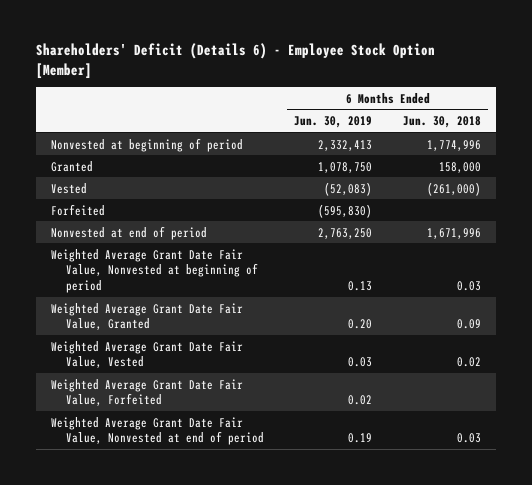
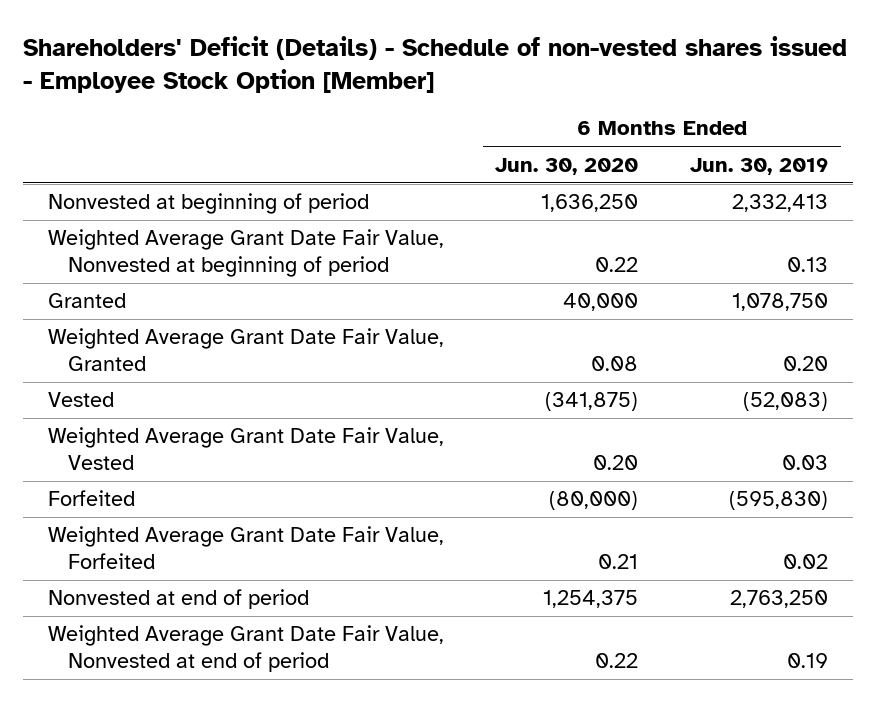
[35,43,435,79] Shareholders' Deficit (Details 6) - Employee Stock Option [Member] -> [22,35,847,93] Shareholders' Deficit (Details) - Schedule of non-vested shares issued - Employee Stock Option [Member]
[402,116,481,129] Jun. 30, 2018 -> none
none -> [495,157,639,175] Jun. 30, 2020
[51,160,94,172] Granted -> [48,293,127,309] Granted
[51,182,88,194] Vested -> [48,392,115,408] Vested
[51,203,106,216] Forfeited -> [48,490,136,507] Forfeited
[51,225,208,240] Nonvested at end of period -> [48,589,310,610] Nonvested at end of period

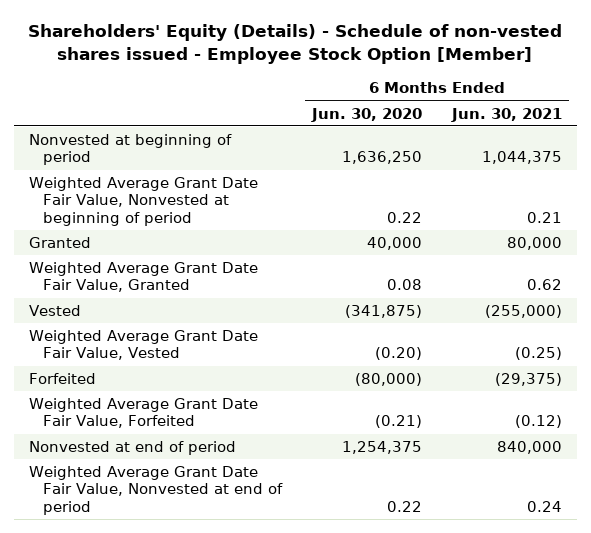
[22,35,847,93] Shareholders' Deficit (Details) - Schedule of non-vested shares issued - Employee Stock Option [Member] -> [28,24,563,65] Shareholders' Equity (Details) - Schedule of non-vested shares issued - Employee Stock Option [Member]
[689,157,828,175] Jun. 30, 2019 -> none
none -> [450,107,562,122] Jun. 30, 2021
[593,455,639,471] 0.20 -> [375,347,423,361] (0.20)
[598,554,639,570] 0.21 -> [375,415,423,429] (0.21)

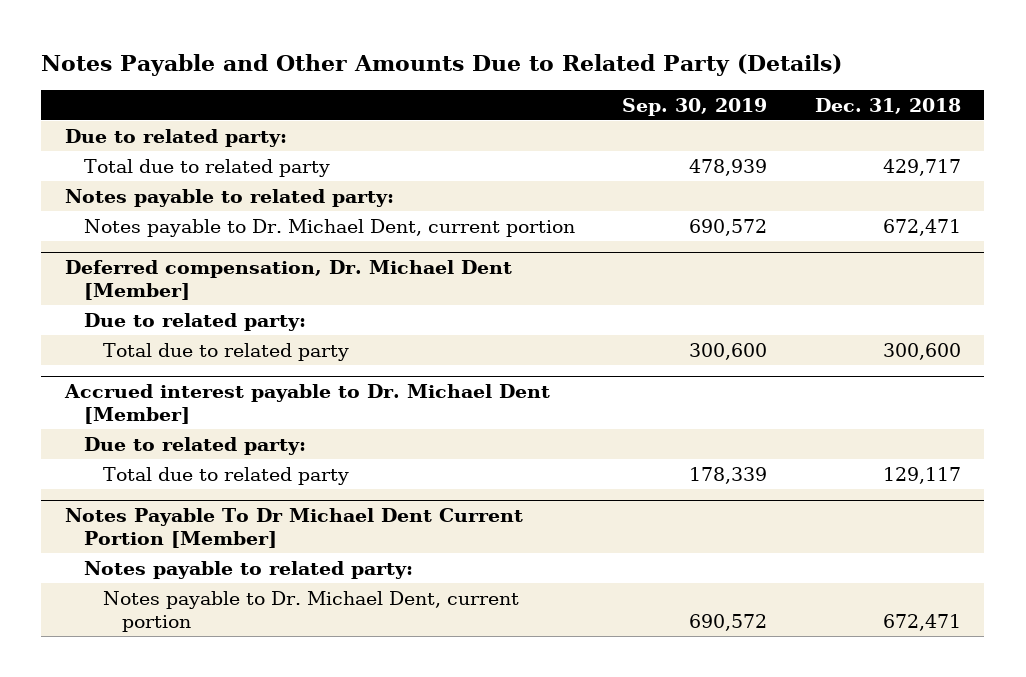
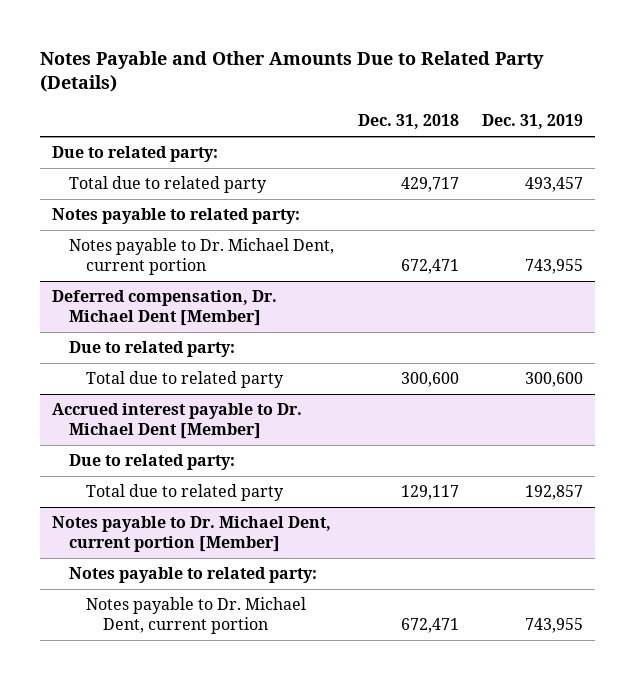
[622,97,768,116] Sep. 30, 2019 -> none
none -> [482,114,584,130] Dec. 31, 2019
[65,508,524,548] Notes Payable To Dr Michael Dent Current Portion [Member] -> [52,516,332,552] Notes payable to Dr. Michael Dent, current portion [Member]

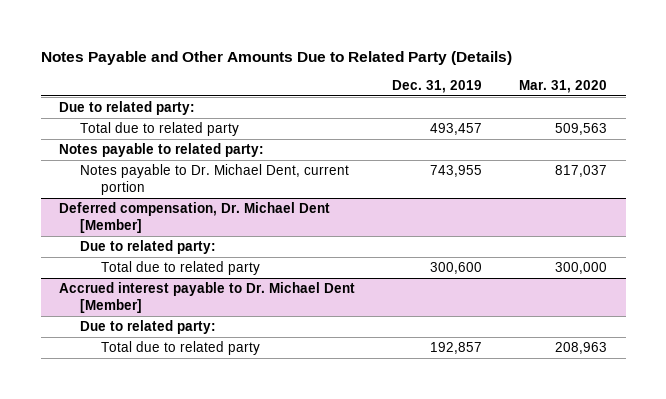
[357,114,459,130] Dec. 31, 2018 -> none
none -> [519,79,608,93] Mar. 31, 2020
[52,516,332,552] Notes payable to Dr. Michael Dent, current portion [Member] -> none
[69,567,318,584] Notes payable to related party: -> none
[86,597,307,634] Notes payable to Dr. Michael Dent, current portion -> none

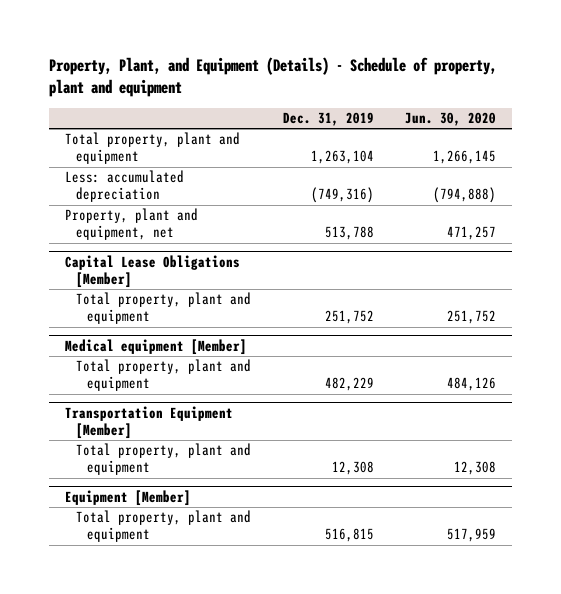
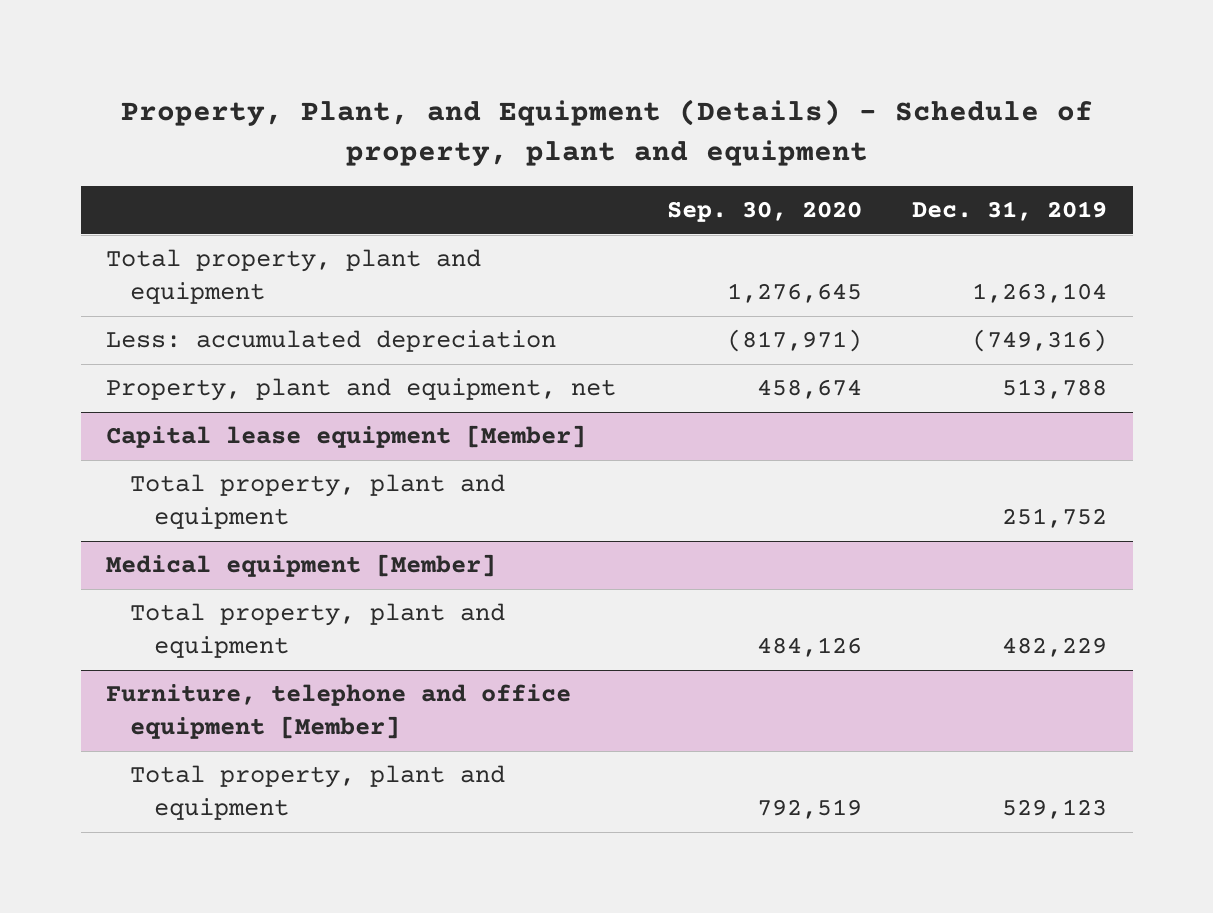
[405,112,497,127] Jun. 30, 2020 -> none
none -> [666,201,862,223] Sep. 30, 2020
[64,254,240,288] Capital Lease Obligations [Member] -> [106,425,587,449] Capital lease equipment [Member]
[64,405,233,439] Transportation Equipment [Member] -> none
[64,489,191,506] Equipment [Member] -> none
[75,510,251,543] Total property, plant and equipment -> none
none -> [106,684,572,740] Furniture, telephone and office equipment [Member]
[331,461,374,476] 12,308 -> [1002,799,1108,820] 529,123

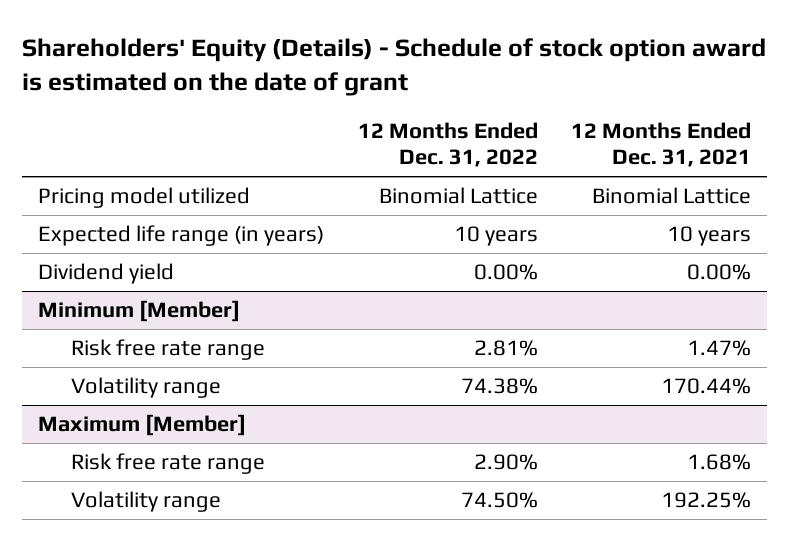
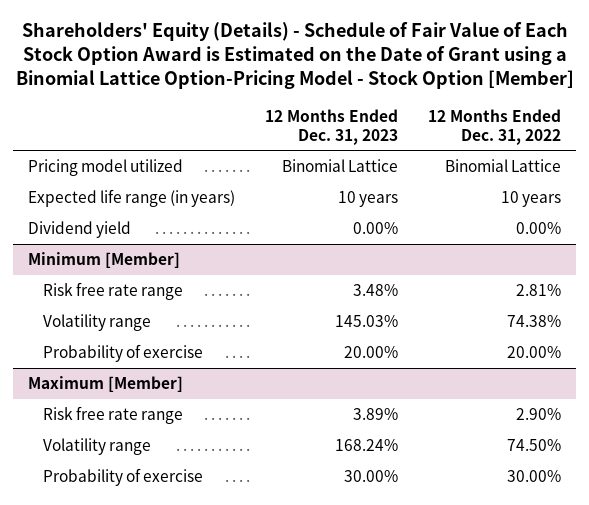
[21,37,766,97] Shareholders' Equity (Details) - Schedule of stock option award is estimated on the date of grant -> [15,21,574,90] Shareholders' Equity (Details) - Schedule of Fair Value of Each Stock Option Award is Estimated on the Date of Grant using a Binomial Lattice Option-Pricing Model - Stock Option [Member]
[570,121,751,168] 12 Months Ended Dec. 31, 2021 -> none
none -> [265,108,399,145] 12 Months Ended Dec. 31, 2023
none -> [43,343,204,362] Probability of exercise
none -> [43,467,204,486] Probability of exercise

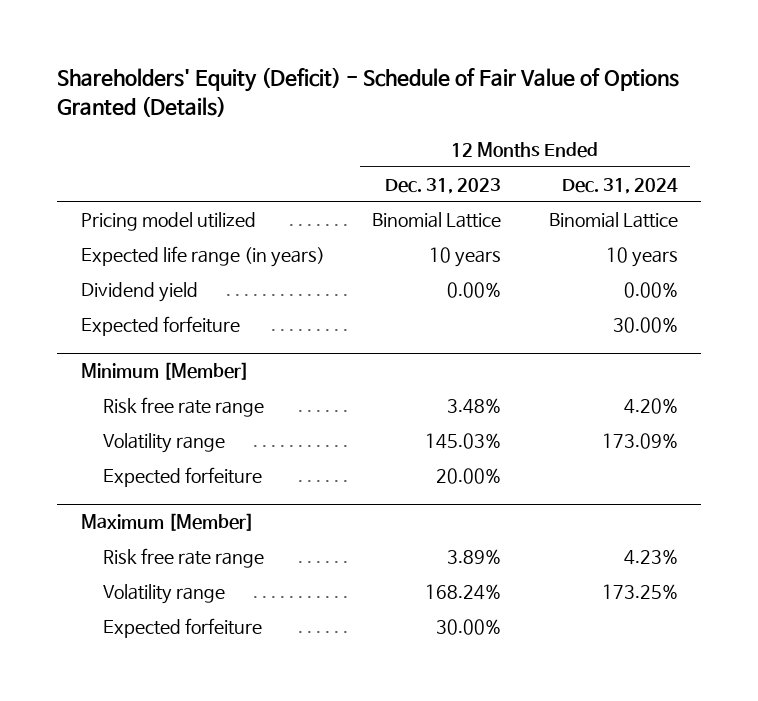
[15,21,574,90] Shareholders' Equity (Details) - Schedule of Fair Value of Each Stock Option Award is Estimated on the Date of Grant using a Binomial Lattice Option-Pricing Model - Stock Option [Member] -> [56,67,679,117] Shareholders' Equity (Deficit) - Schedule of Fair Value of Options Granted (Details)
[428,108,562,145] 12 Months Ended Dec. 31, 2022 -> none
none -> [561,177,678,194] Dec. 31, 2024
none -> [80,315,240,336] Expected forfeiture
[43,343,204,362] Probability of exercise -> none
none -> [103,466,263,487] Expected forfeiture
[43,467,204,486] Probability of exercise -> none
none -> [103,617,263,638] Expected forfeiture

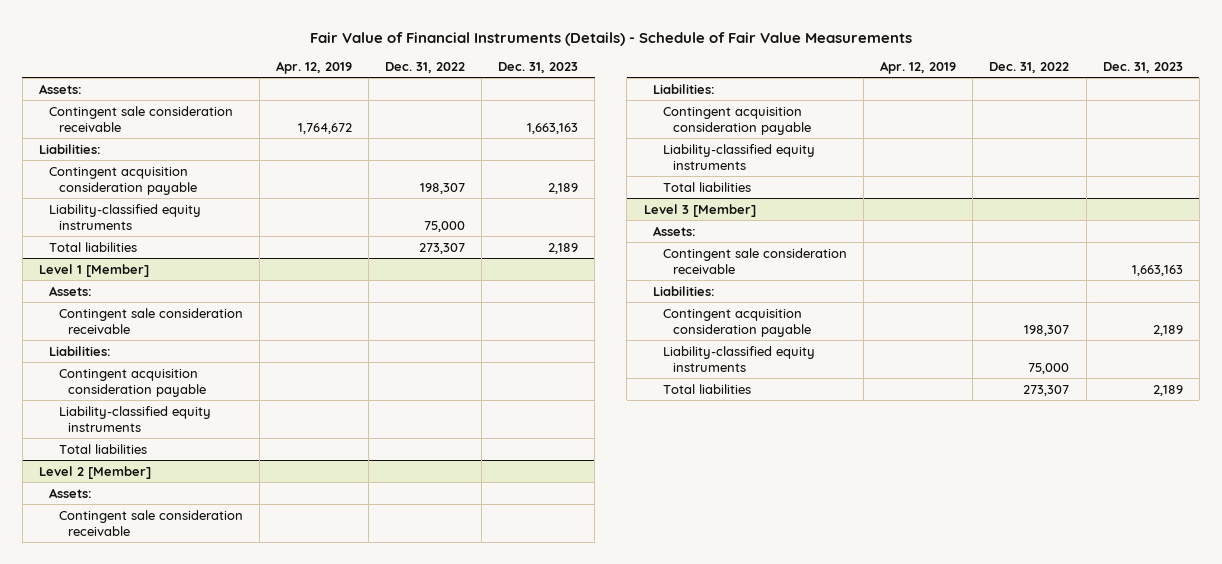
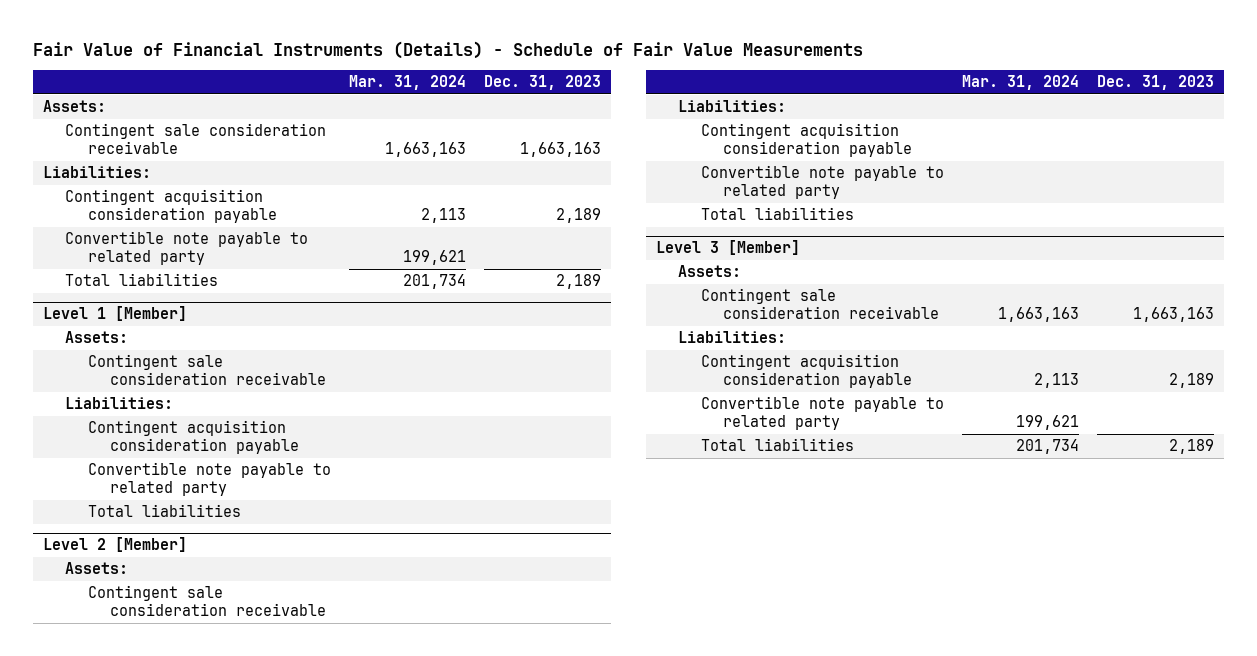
[275,60,352,74] Apr. 12, 2019 -> none
[384,61,465,73] Dec. 31, 2022 -> none
none -> [349,75,467,91] Mar. 31, 2024
[48,203,201,230] Liability-classified equity instruments -> [65,231,309,266] Convertible note payable to related party
[58,405,211,432] Liability-classified equity instruments -> [87,462,331,497] Convertible note payable to related party
[663,143,816,170] Liability-classified equity instruments -> [700,165,944,200] Convertible note payable to related party
[663,345,816,372] Liability-classified equity instruments -> [700,396,944,431] Convertible note payable to related party

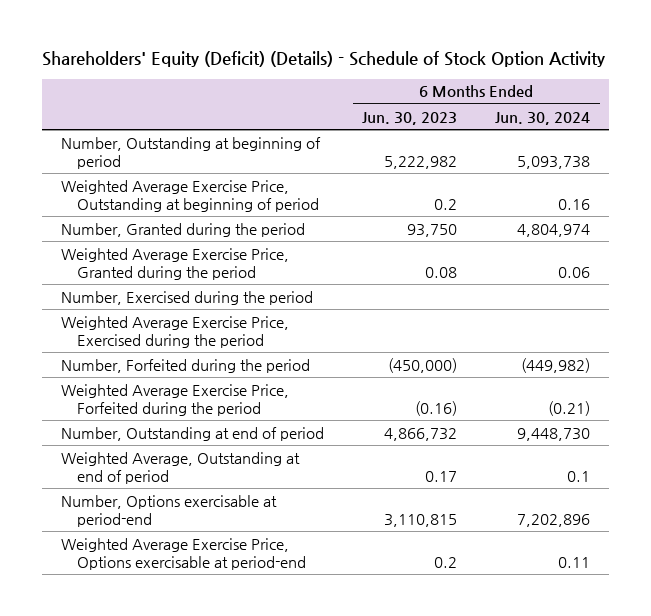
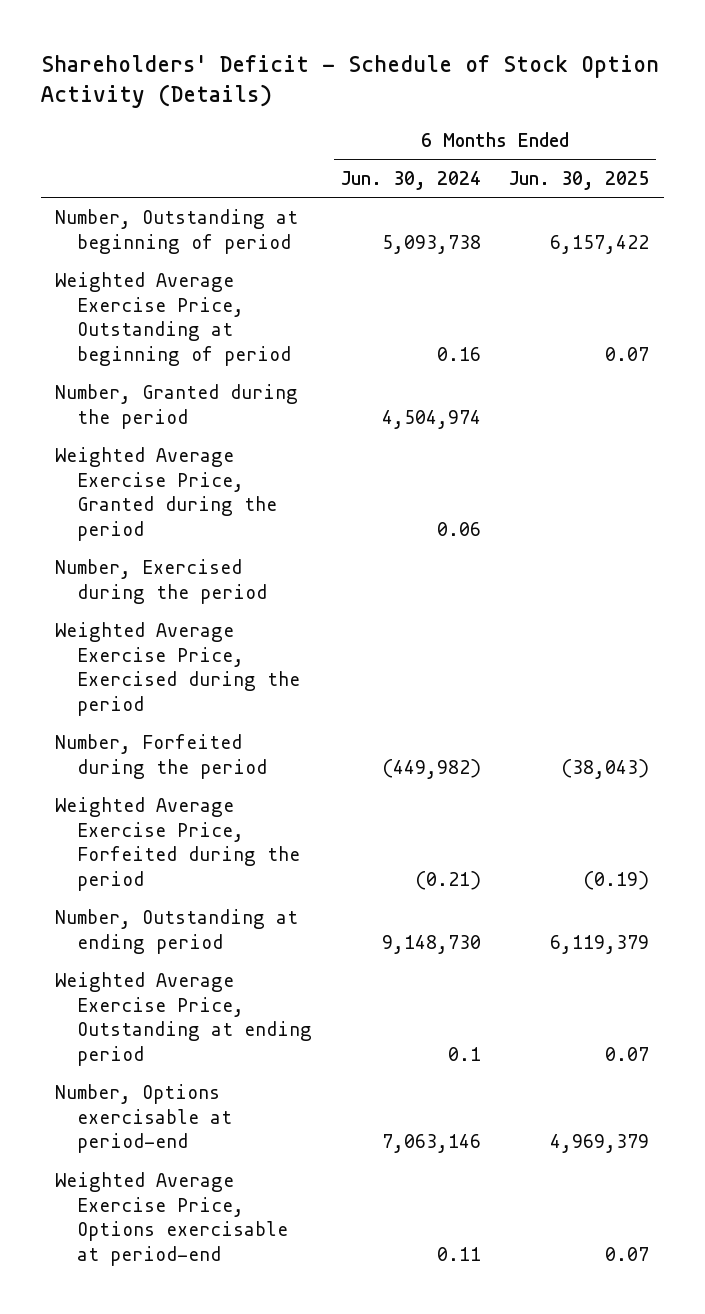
[42,51,606,68] Shareholders' Equity (Deficit) (Details) - Schedule of Stock Option Activity -> [41,54,660,109] Shareholders' Deficit - Schedule of Stock Option Activity (Details)
[362,111,458,125] Jun. 30, 2023 -> none
none -> [509,171,650,191] Jun. 30, 2025
[517,223,591,237] 4,804,974 -> [381,409,481,429] 4,504,974
[61,426,325,441] Number, Outstanding at end of period -> [55,908,299,954] Number, Outstanding at ending period
[517,427,591,441] 9,448,730 -> [381,934,481,954] 9,148,730
[61,451,301,484] Weighted Average, Outstanding at end of period -> [55,971,313,1067] Weighted Average Exercise Price, Outstanding at ending period
[517,513,591,527] 7,202,896 -> [381,1134,481,1154] 7,063,146

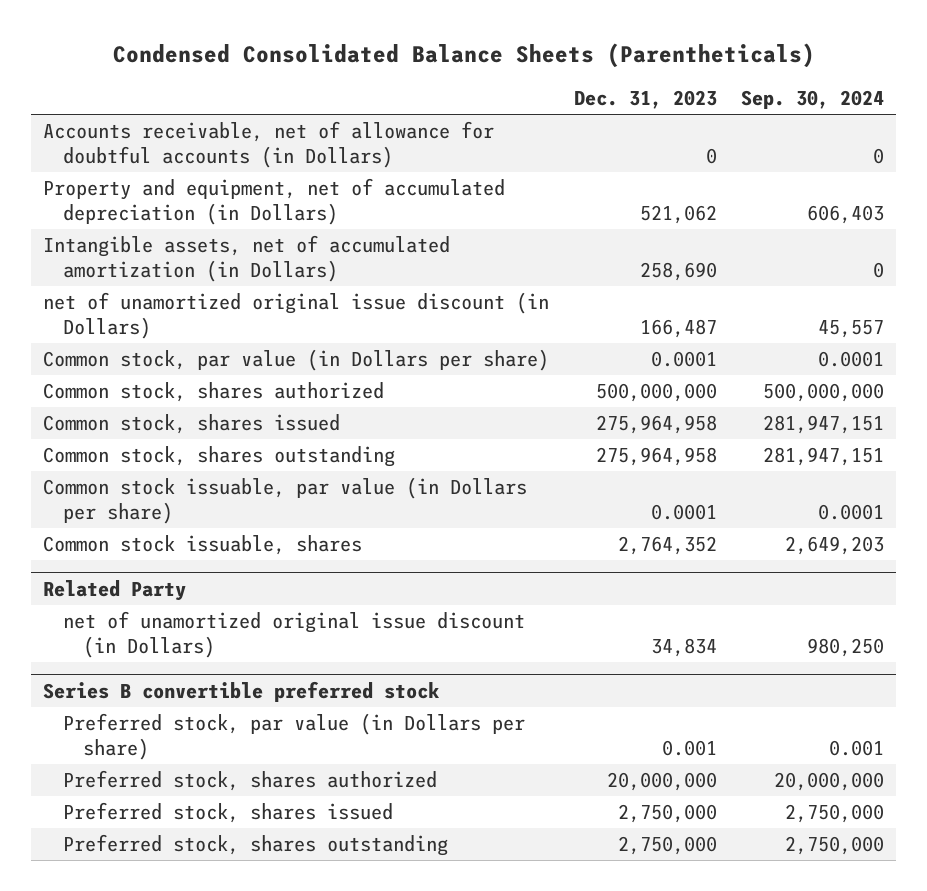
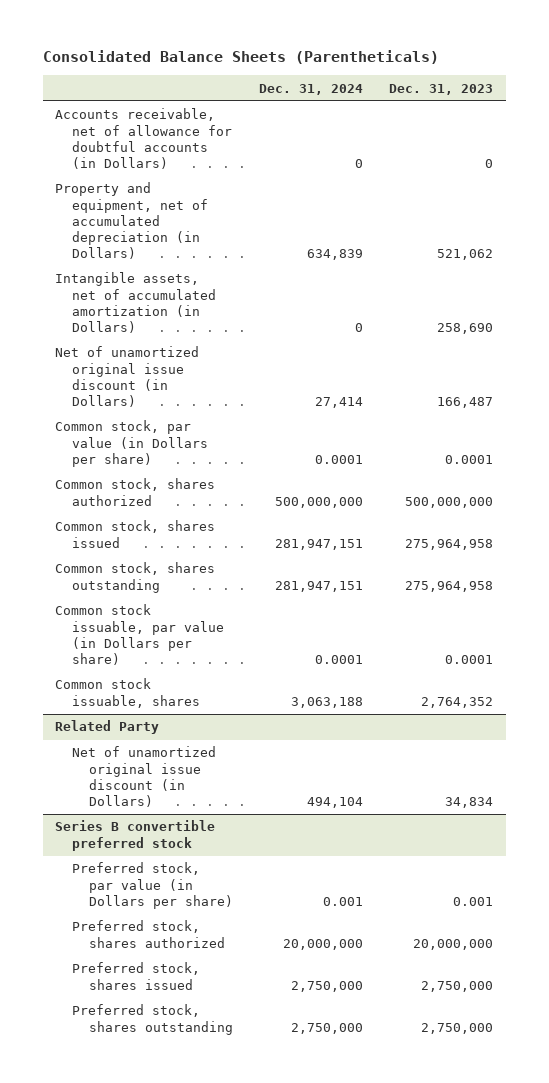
[112,43,815,69] Condensed Consolidated Balance Sheets (Parentheticals) -> [42,50,439,65] Consolidated Balance Sheets (Parentheticals)
[740,89,884,109] Sep. 30, 2024 -> none
none -> [259,83,364,95] Dec. 31, 2024
[43,292,550,340] net of unamortized original issue discount (in Dollars) -> [55,346,200,407] Net of unamortized original issue discount (in Dollars)
[63,611,526,659] net of unamortized original issue discount (in Dollars) -> [72,746,217,807] Net of unamortized original issue discount (in Dollars)

